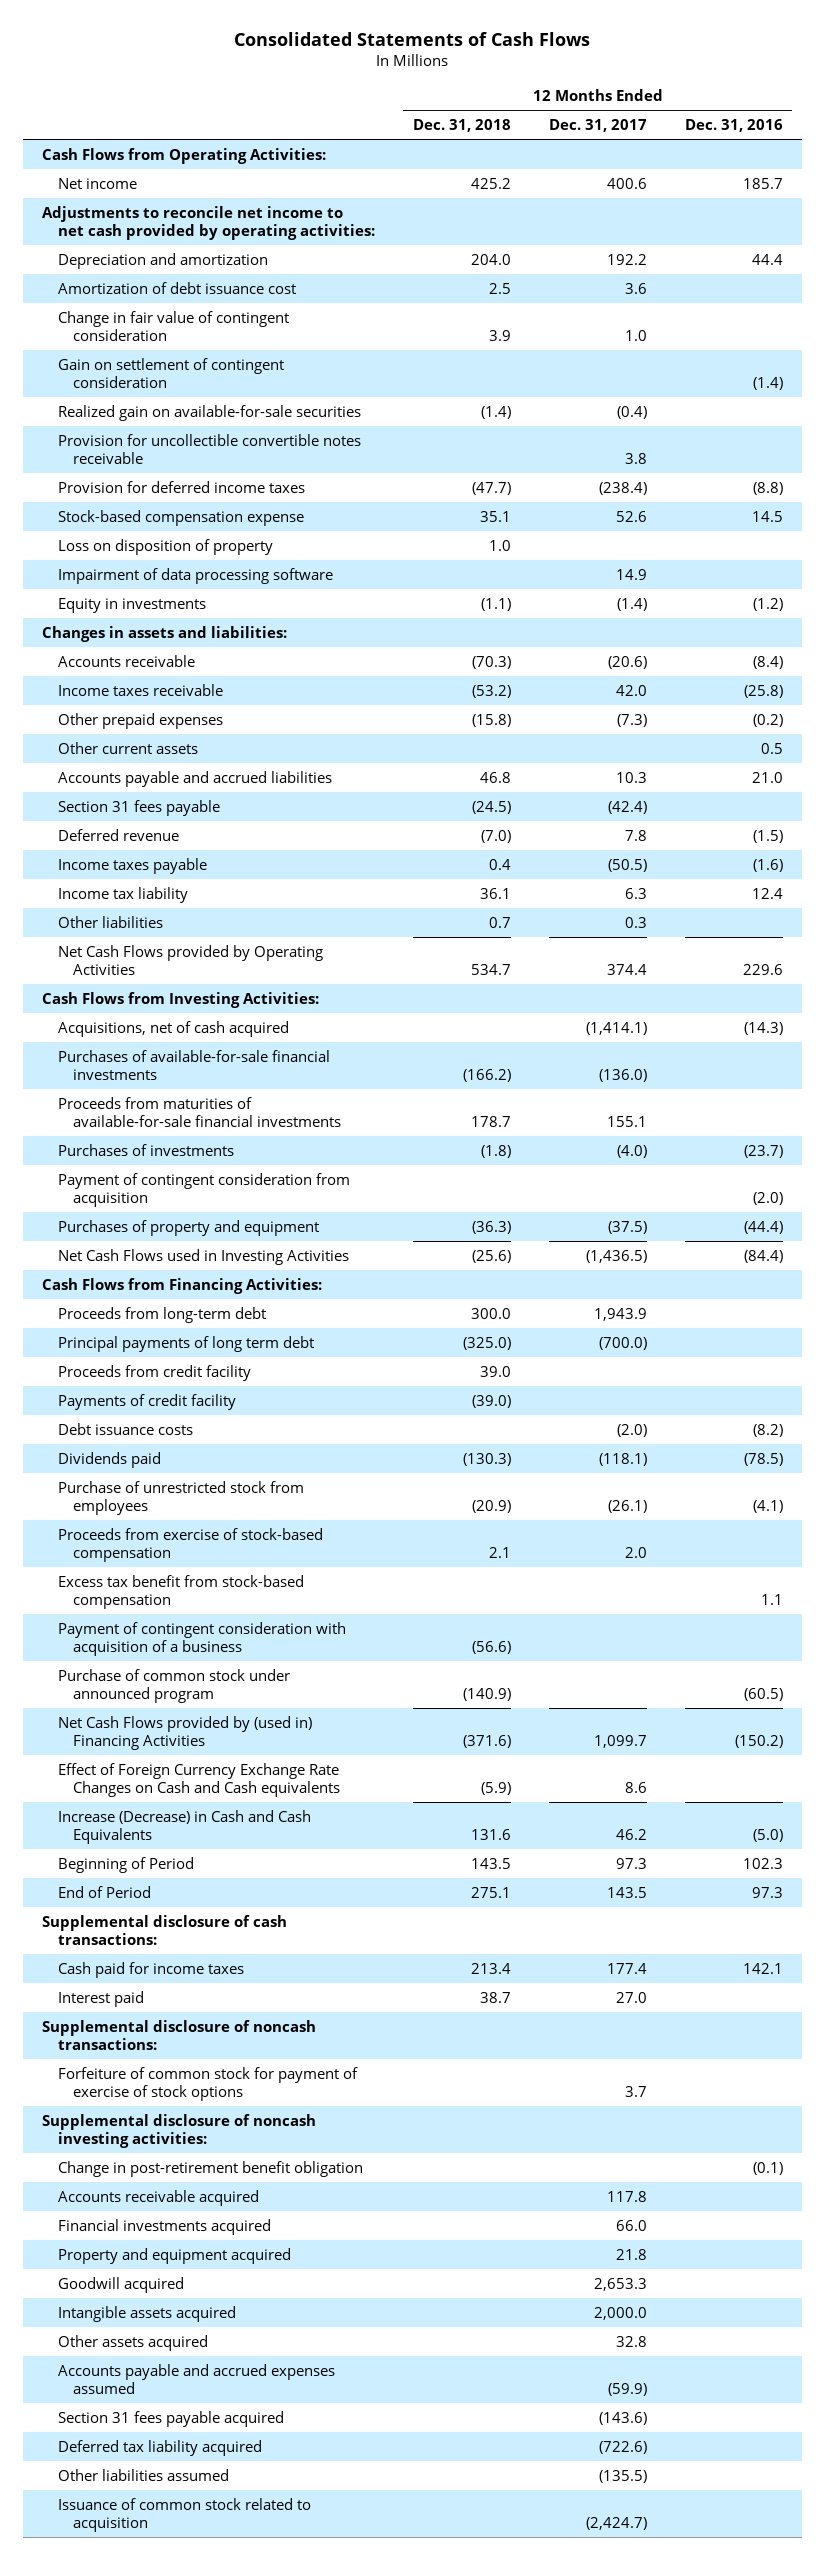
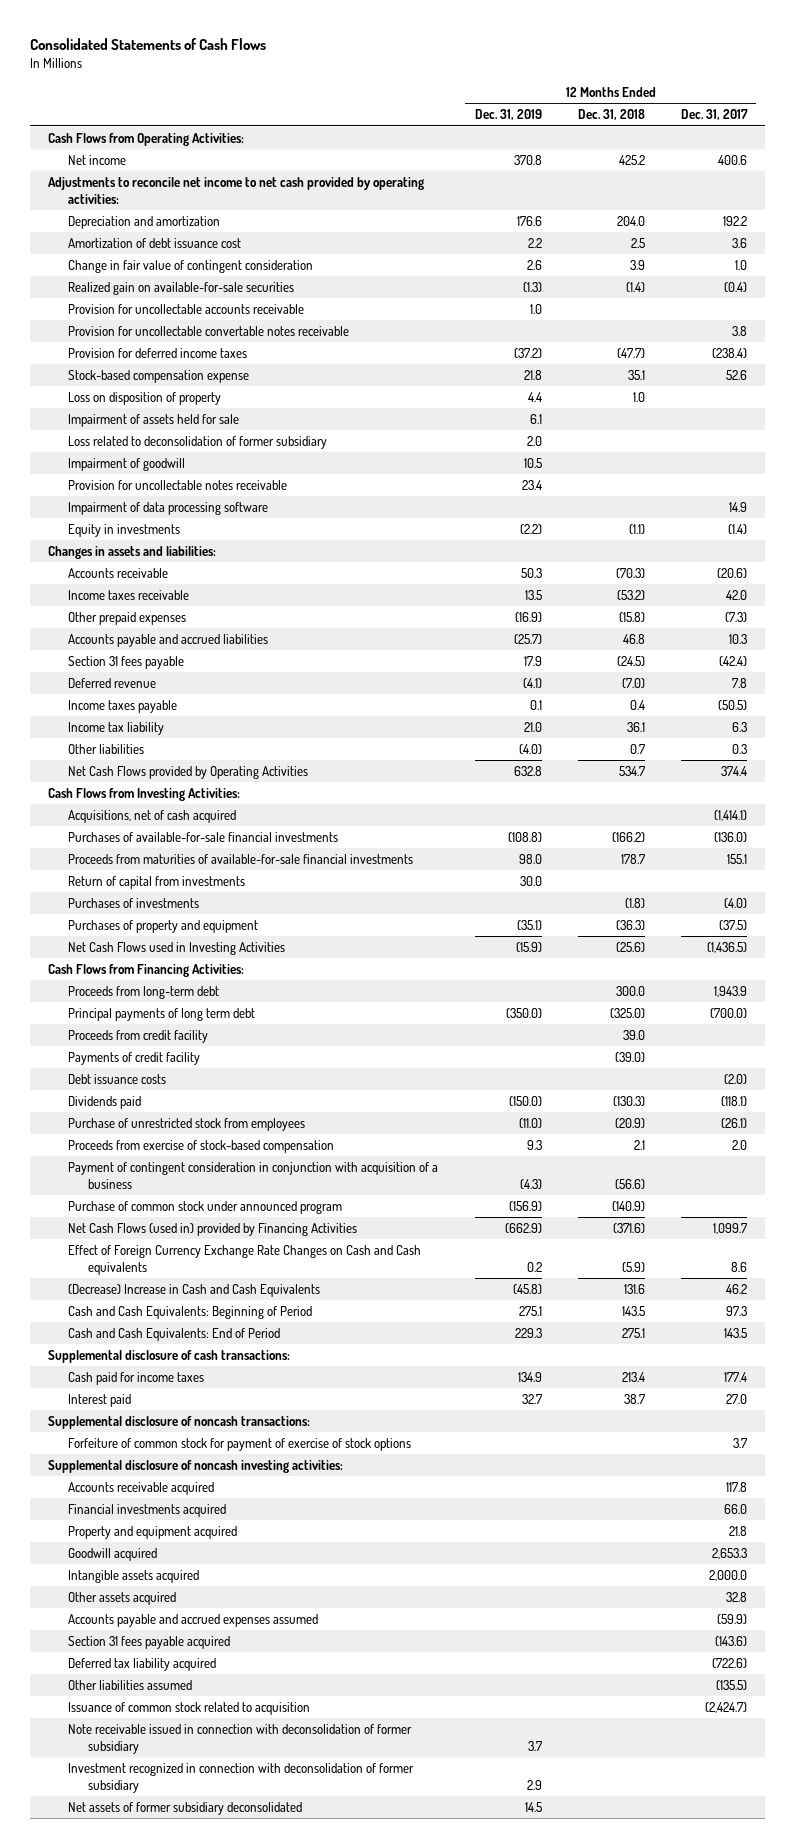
[684,119,783,133] Dec. 31, 2016 -> none
none -> [474,109,542,121] Dec. 31, 2019
[57,357,284,388] Gain on settlement of contingent consideration -> none
none -> [68,303,305,314] Provision for uncollectable accounts receivable
[57,433,361,464] Provision for uncollectible convertible notes receivable -> [68,325,350,336] Provision for uncollectable convertable notes receivable
none -> [68,413,240,427] Impairment of assets held for sale
none -> [68,435,328,449] Loss related to deconsolidation of former subsidiary
none -> [68,457,186,471] Impairment of goodwill
none -> [68,479,288,490] Provision for uncollectable notes receivable
[57,741,198,754] Other current assets -> none
none -> [68,875,246,889] Return of capital from investments
[57,1172,350,1207] Payment of contingent consideration from acquisition -> none
[57,1574,304,1609] Excess tax benefit from stock-based compensation -> none
[57,1621,346,1656] Payment of contingent consideration with acquisition of a business -> [68,1161,439,1189] Payment of contingent consideration in conjunction with acquisition of a business
[57,1715,312,1750] Net Cash Flows provided by (used in) Financing Activities -> [68,1222,358,1236] Net Cash Flows (used in) provided by Financing Activities
[57,1809,311,1844] Increase (Decrease) in Cash and Cash Equivalents -> [68,1283,321,1297] (Decrease) Increase in Cash and Cash Equivalents
[57,1856,194,1873] Beginning of Period -> [68,1305,313,1319] Cash and Cash Equivalents: Beginning of Period
[57,1885,151,1898] End of Period -> [68,1327,281,1341] Cash and Cash Equivalents: End of Period
[57,2160,363,2177] Change in post-retirement benefit obligation -> none
none -> [68,1723,413,1754] Note receivable issued in connection with deconsolidation of former subsidiary
none -> [68,1762,415,1793] Investment recognized in connection with deconsolidation of former subsidiary
none -> [68,1801,303,1815] Net assets of former subsidiary deconsolidated

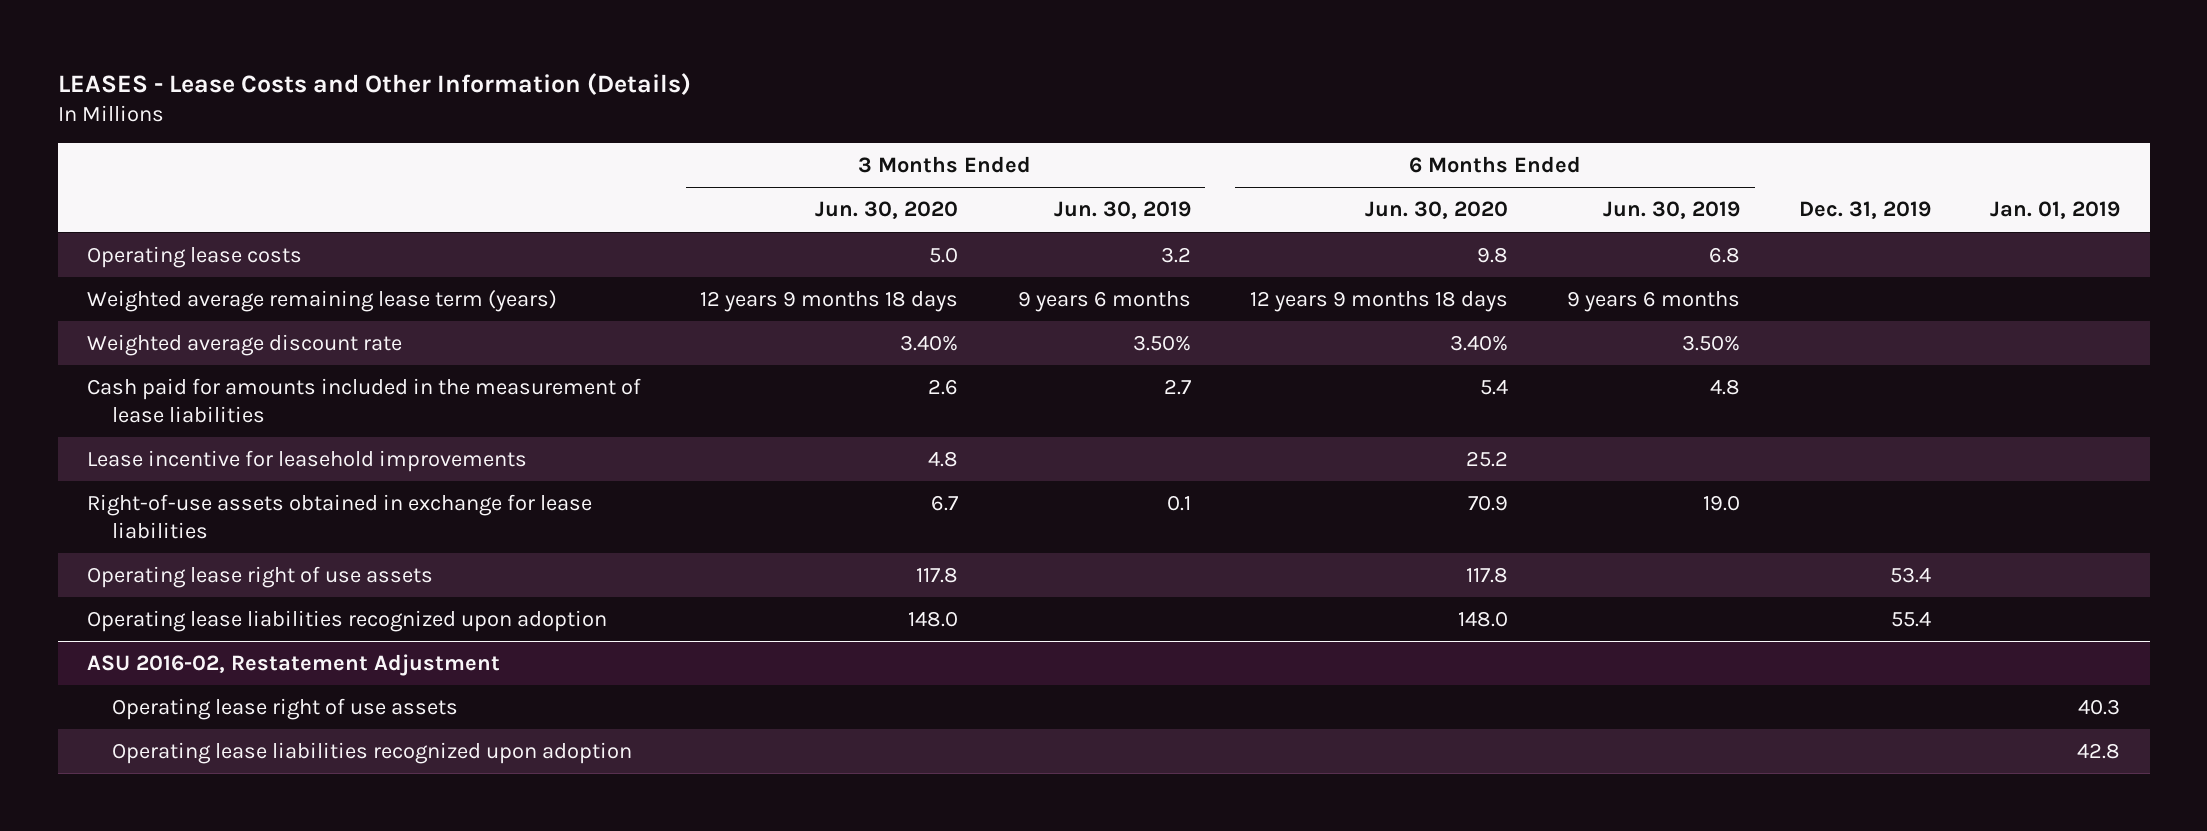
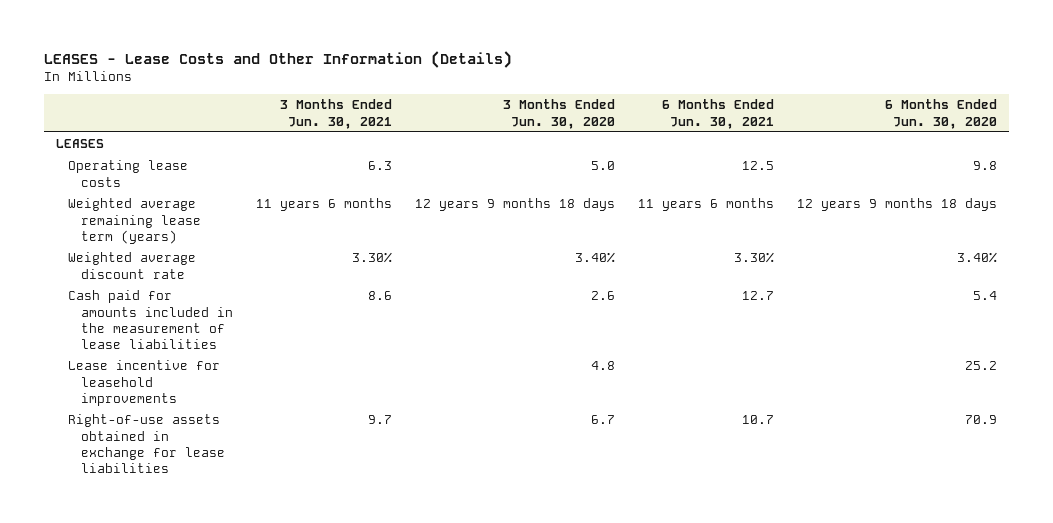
[1053,201,1191,220] Jun. 30, 2019 -> none
[1602,201,1740,220] Jun. 30, 2019 -> none
[1798,201,1931,220] Dec. 31, 2019 -> none
[1990,201,2121,220] Jan. 01, 2019 -> none
none -> [279,99,392,129] 3 Months Ended Jun. 30, 2021
none -> [661,99,774,129] 6 Months Ended Jun. 30, 2021
none -> [55,139,104,149] LEASES
[87,566,434,589] Operating lease right of use assets -> none
[87,610,608,633] Operating lease liabilities recognized upon adoption -> none
[87,654,501,677] ASU 2016-02, Restatement Adjustment -> none
[112,698,459,721] Operating lease right of use assets -> none
[112,742,633,765] Operating lease liabilities recognized upon adoption -> none

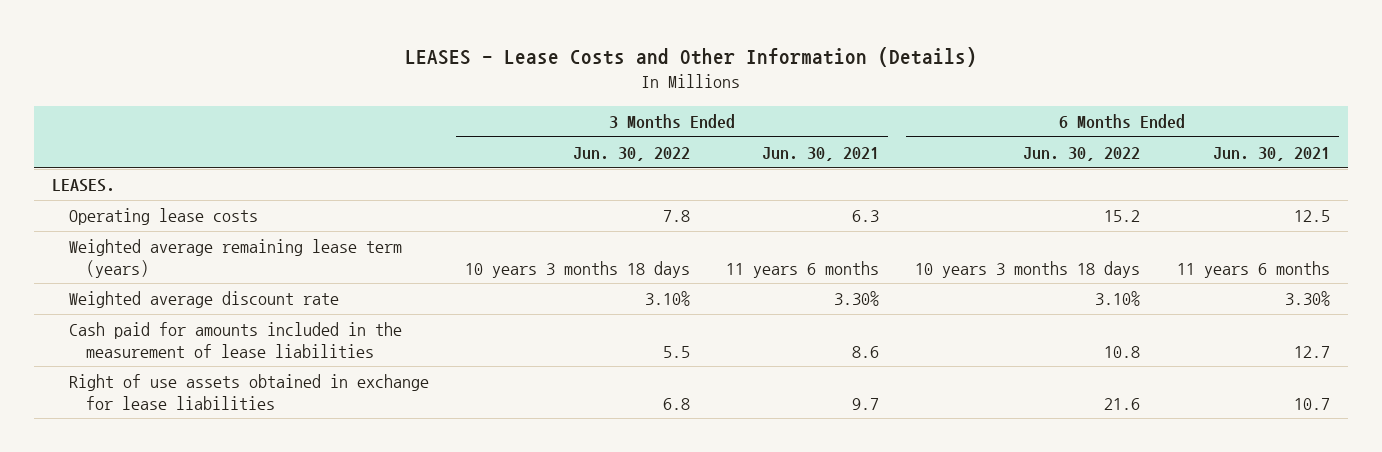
[502,99,615,129] 3 Months Ended Jun. 30, 2020 -> none
[885,99,998,129] 6 Months Ended Jun. 30, 2020 -> none
none -> [573,147,691,162] Jun. 30, 2022
none -> [1023,147,1141,162] Jun. 30, 2022
[55,139,104,149] LEASES -> [52,179,116,193] LEASES.
[68,360,221,406] Lease incentive for leasehold improvements -> none
[68,414,225,473] Right-of-use assets obtained in exchange for lease liabilities -> [68,374,429,410] Right of use assets obtained in exchange for lease liabilities

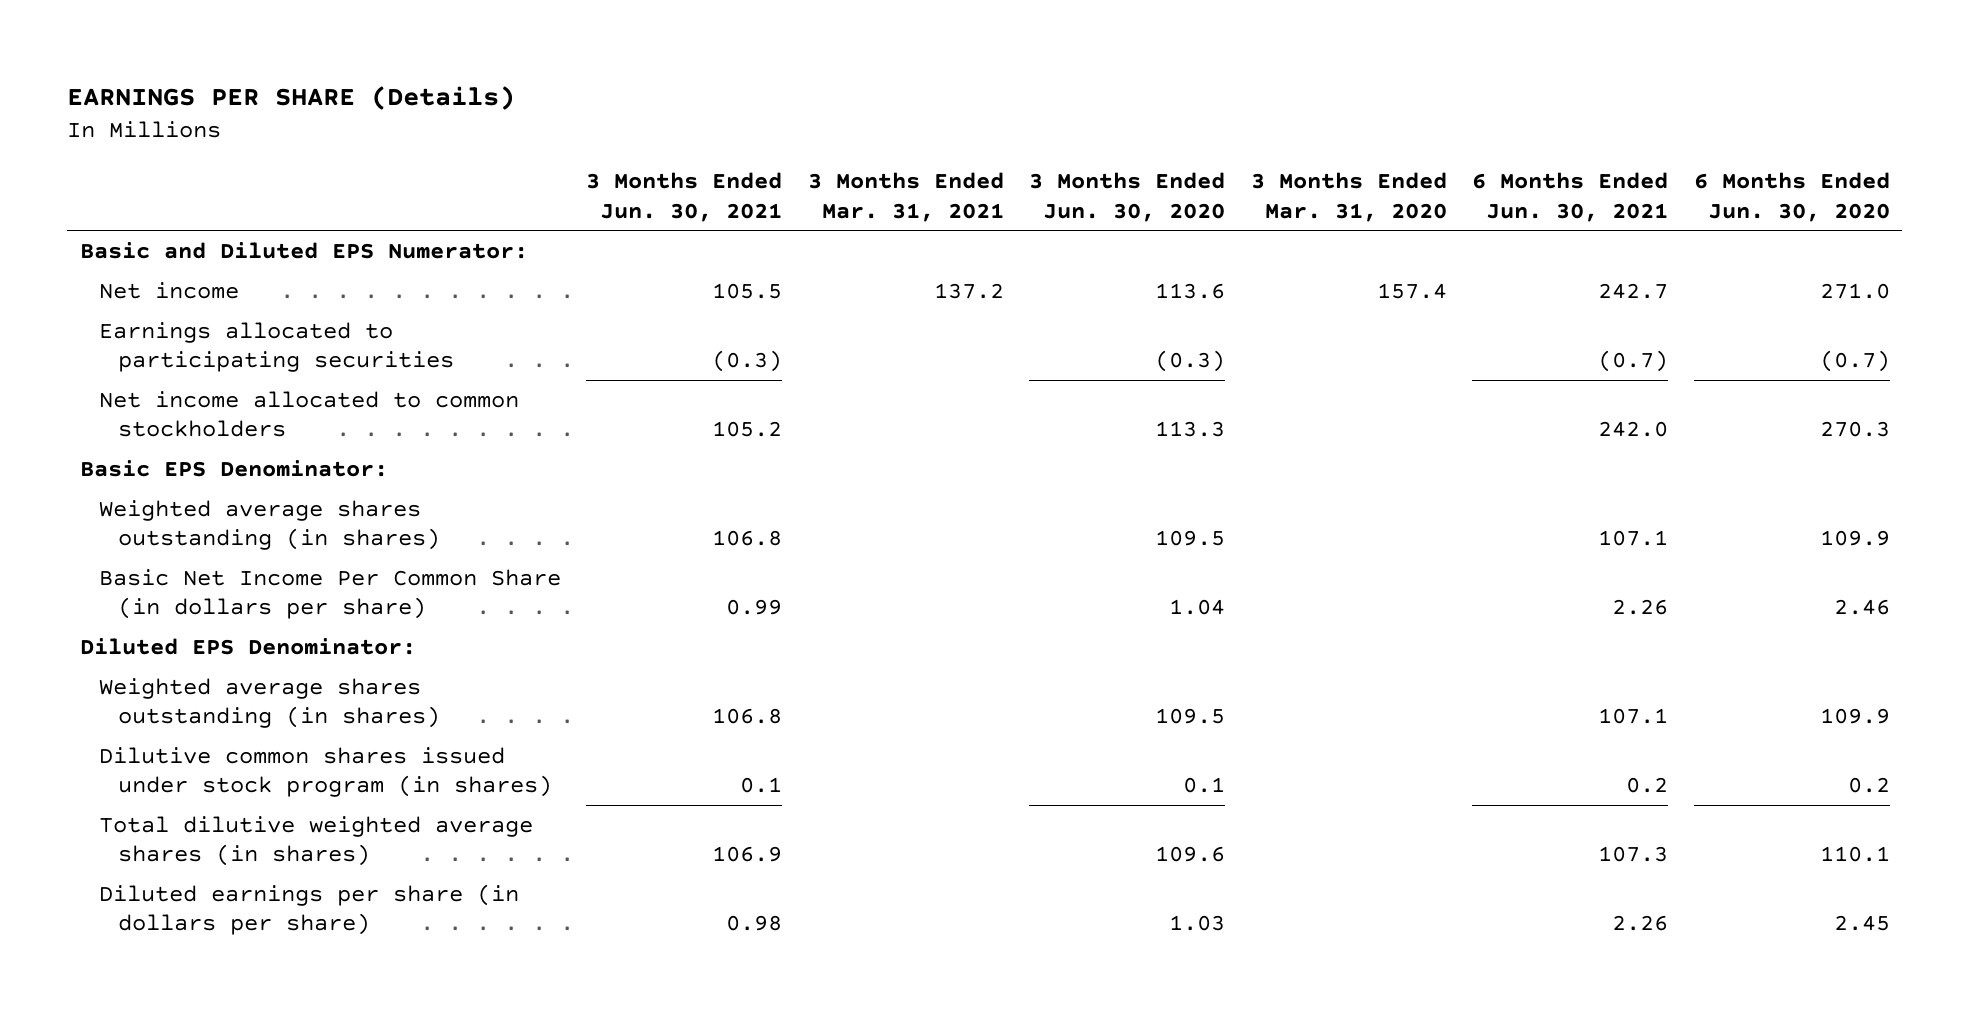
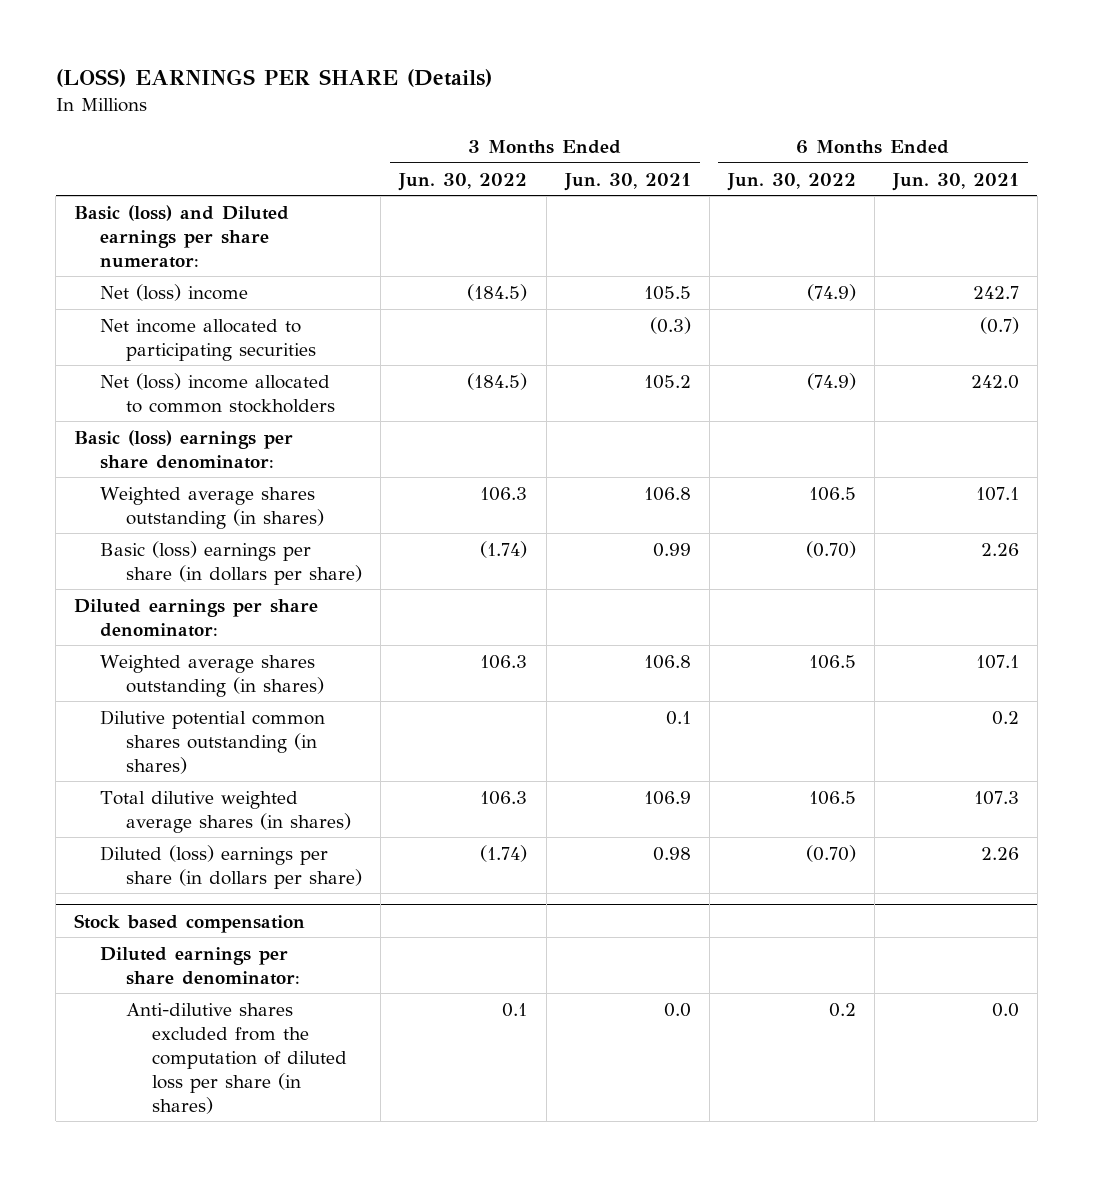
[67,85,516,110] EARNINGS PER SHARE (Details) -> [55,69,492,88] (LOSS) EARNINGS PER SHARE (Details)
[807,171,1004,222] 3 Months Ended Mar. 31, 2021 -> none
[1029,171,1226,222] 3 Months Ended Jun. 30, 2020 -> none
[1250,171,1447,222] 3 Months Ended Mar. 31, 2020 -> none
[1693,171,1890,222] 6 Months Ended Jun. 30, 2020 -> none
none -> [398,172,528,191] Jun. 30, 2022
none -> [726,172,856,191] Jun. 30, 2022
[80,241,529,259] Basic and Diluted EPS Numerator: -> [74,204,290,268] Basic (loss) and Diluted earnings per share numerator:
[98,281,239,299] Net income -> [100,283,249,301] Net (loss) income
[98,321,454,373] Earnings allocated to participating securities -> [100,318,317,361] Net income allocated to participating securities
[98,390,519,438] Net income allocated to common stockholders -> [100,372,336,413] Net (loss) income allocated to common stockholders
[80,459,389,477] Basic EPS Denominator: -> [74,429,294,469] Basic (loss) earnings per share denominator:
[98,568,561,620] Basic Net Income Per Common Share (in dollars per share) -> [100,540,363,585] Basic (loss) earnings per share (in dollars per share)
[80,637,417,655] Diluted EPS Denominator: -> [74,598,319,637] Diluted earnings per share denominator:
[98,746,552,798] Dilutive common shares issued under stock program (in shares) -> [100,709,326,774] Dilutive potential common shares outstanding (in shares)
[98,883,519,936] Diluted earnings per share (in dollars per share) -> [100,844,363,889] Diluted (loss) earnings per share (in dollars per share)
none -> [74,913,306,933] Stock based compensation
none -> [100,946,301,985] Diluted earnings per share denominator:
none -> [126,1002,348,1114] Anti-dilutive shares excluded from the computation of diluted loss per share (in shares)

